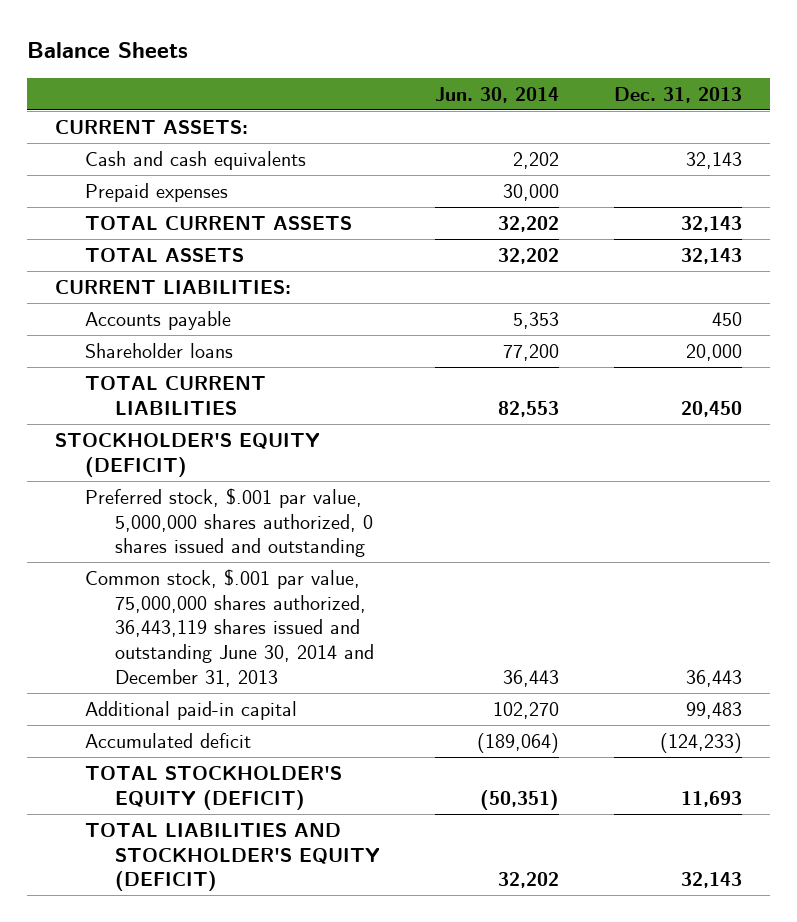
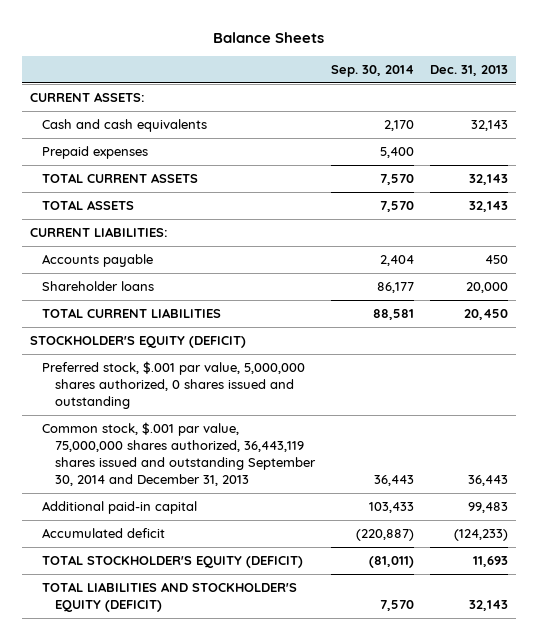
[435,86,560,103] Jun. 30, 2014 -> none
none -> [330,64,414,77] Sep. 30, 2014
[84,568,375,687] Common stock, $.001 par value, 75,000,000 shares authorized, 36,443,119 shares issued and outstanding June 30, 2014 and December 31, 2013 -> [42,422,316,486] Common stock, $.001 par value, 75,000,000 shares authorized, 36,443,119 shares issued and outstanding September 30, 2014 and December 31, 2013

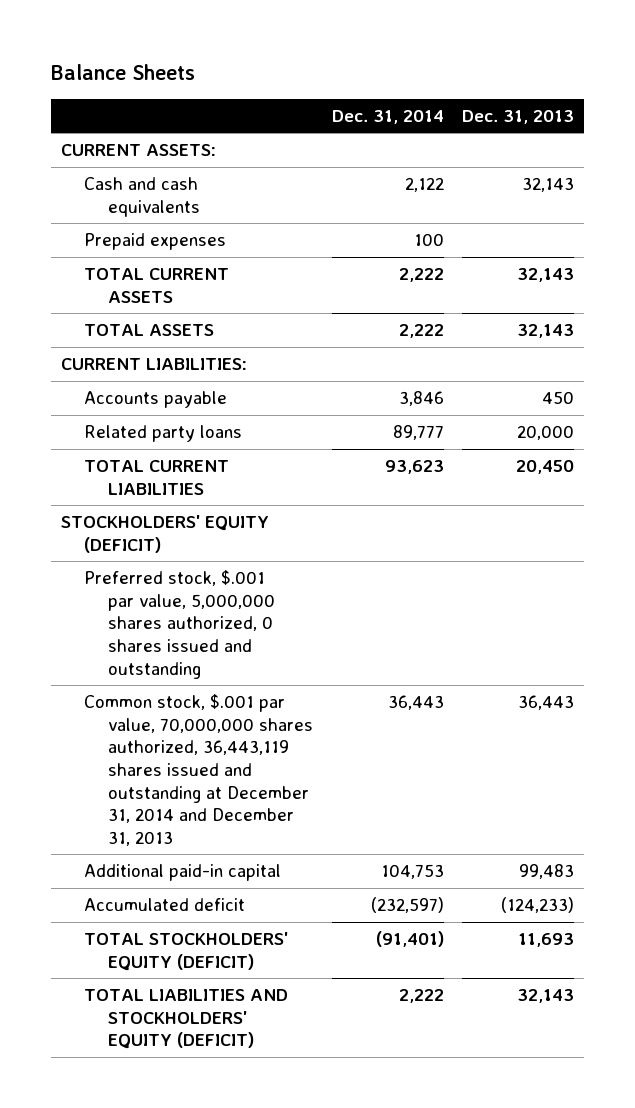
[330,64,414,77] Sep. 30, 2014 -> none
none -> [331,109,444,124] Dec. 31, 2014
[42,281,155,292] Shareholder loans -> [84,425,243,443] Related party loans
[30,336,247,349] STOCKHOLDER'S EQUITY (DEFICIT) -> [60,515,269,553] STOCKHOLDERS' EQUITY (DEFICIT)
[42,422,316,486] Common stock, $.001 par value, 75,000,000 shares authorized, 36,443,119 shares issued and outstanding September 30, 2014 and December 31, 2013 -> [84,694,314,846] Common stock, $.001 par value, 70,000,000 shares authorized, 36,443,119 shares issued and outstanding at December 31, 2014 and December 31, 2013
[42,555,304,569] TOTAL STOCKHOLDER'S EQUITY (DEFICIT) -> [84,932,289,971] TOTAL STOCKHOLDERS' EQUITY (DEFICIT)
[42,582,298,612] TOTAL LIABILITIES AND STOCKHOLDER'S EQUITY (DEFICIT) -> [84,989,289,1050] TOTAL LIABILITIES AND STOCKHOLDERS' EQUITY (DEFICIT)

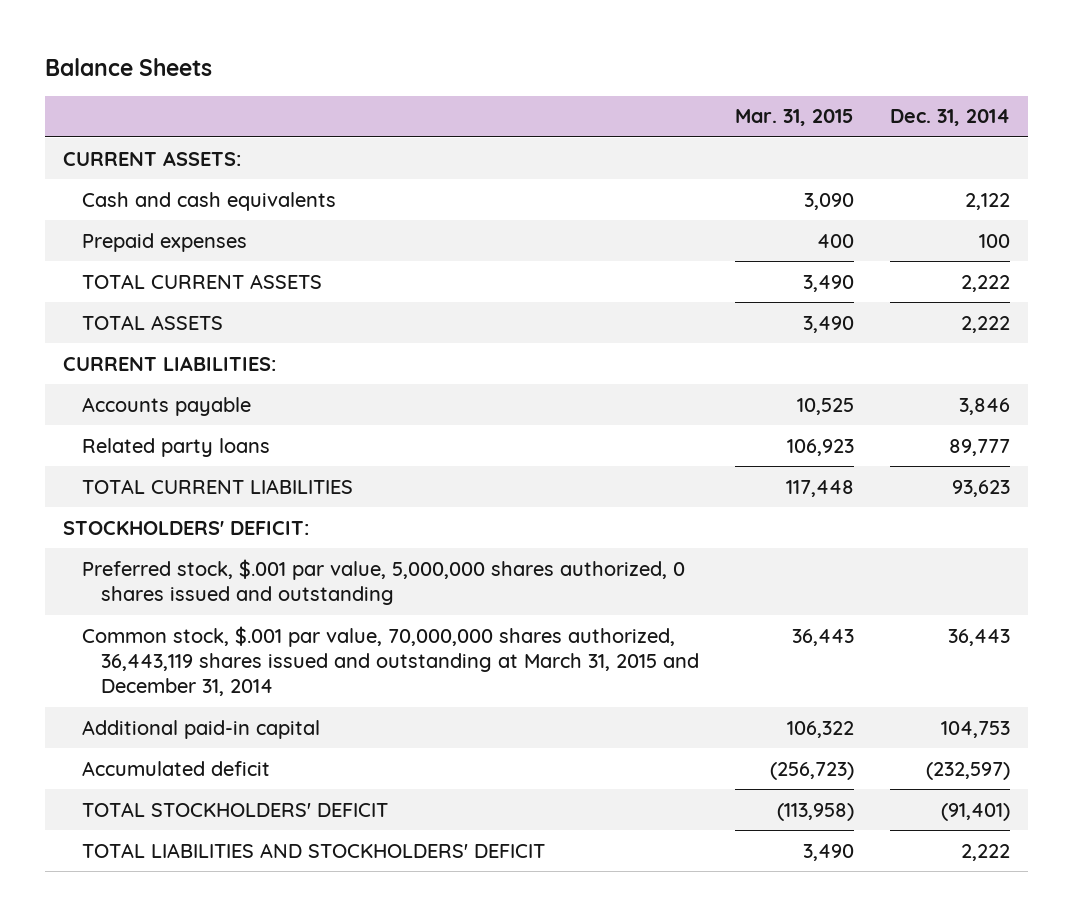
[462,109,575,124] Dec. 31, 2013 -> none
none -> [734,109,854,127] Mar. 31, 2015
[60,515,269,553] STOCKHOLDERS' EQUITY (DEFICIT) -> [62,520,309,535] STOCKHOLDERS' DEFICIT:
[84,694,314,846] Common stock, $.001 par value, 70,000,000 shares authorized, 36,443,119 shares issued and outstanding at December 31, 2014 and December 31, 2013 -> [81,625,700,697] Common stock, $.001 par value, 70,000,000 shares authorized, 36,443,119 shares issued and outstanding at March 31, 2015 and December 31, 2014
[84,932,289,971] TOTAL STOCKHOLDERS' EQUITY (DEFICIT) -> [81,801,388,817] TOTAL STOCKHOLDERS' DEFICIT
[84,989,289,1050] TOTAL LIABILITIES AND STOCKHOLDERS' EQUITY (DEFICIT) -> [81,842,545,858] TOTAL LIABILITIES AND STOCKHOLDERS' DEFICIT

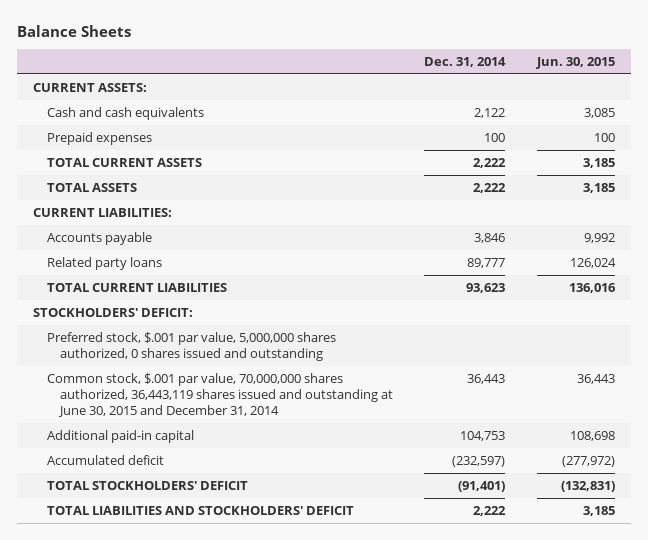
[734,109,854,127] Mar. 31, 2015 -> none
none -> [535,56,615,69] Jun. 30, 2015
[81,625,700,697] Common stock, $.001 par value, 70,000,000 shares authorized, 36,443,119 shares issued and outstanding at March 31, 2015 and December 31, 2014 -> [46,372,393,417] Common stock, $.001 par value, 70,000,000 shares authorized, 36,443,119 shares issued and outstanding at June 30, 2015 and December 31, 2014

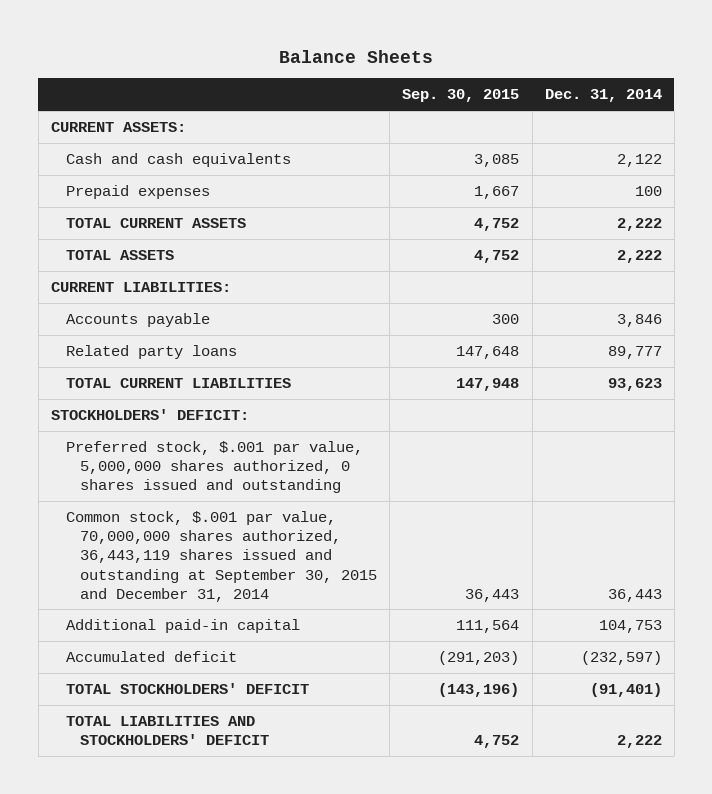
[535,56,615,69] Jun. 30, 2015 -> none
none -> [402,89,520,103] Sep. 30, 2015
[46,372,393,417] Common stock, $.001 par value, 70,000,000 shares authorized, 36,443,119 shares issued and outstanding at June 30, 2015 and December 31, 2014 -> [65,511,378,602] Common stock, $.001 par value, 70,000,000 shares authorized, 36,443,119 shares issued and outstanding at September 30, 2015 and December 31, 2014

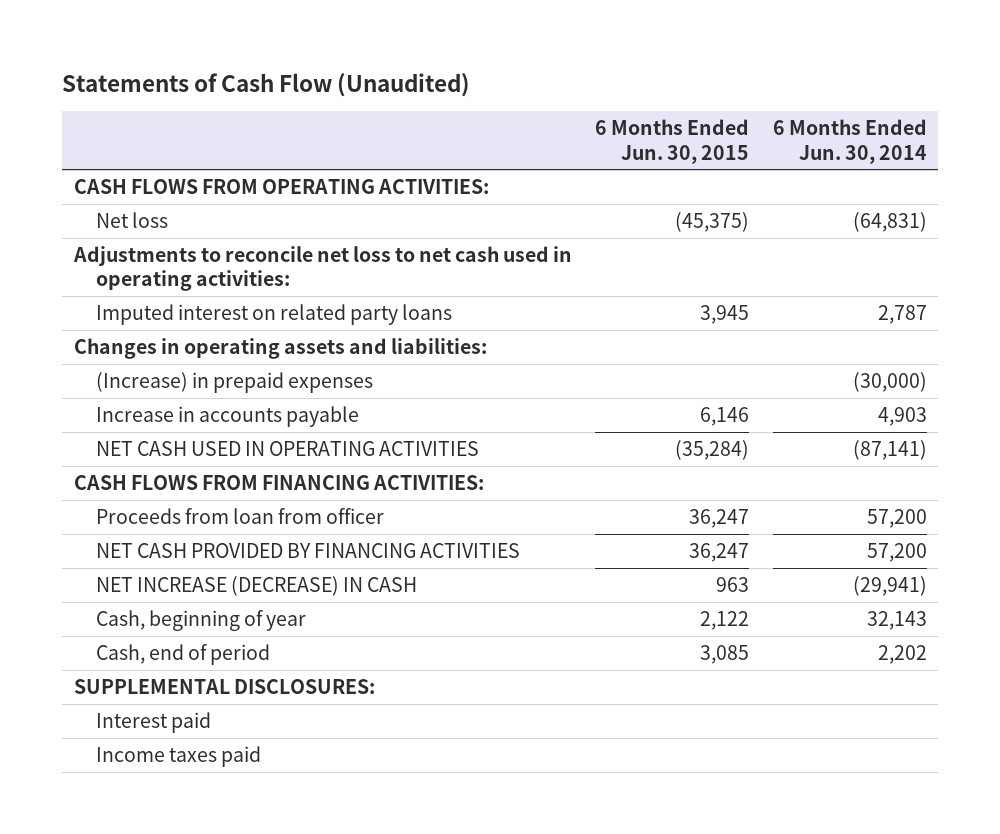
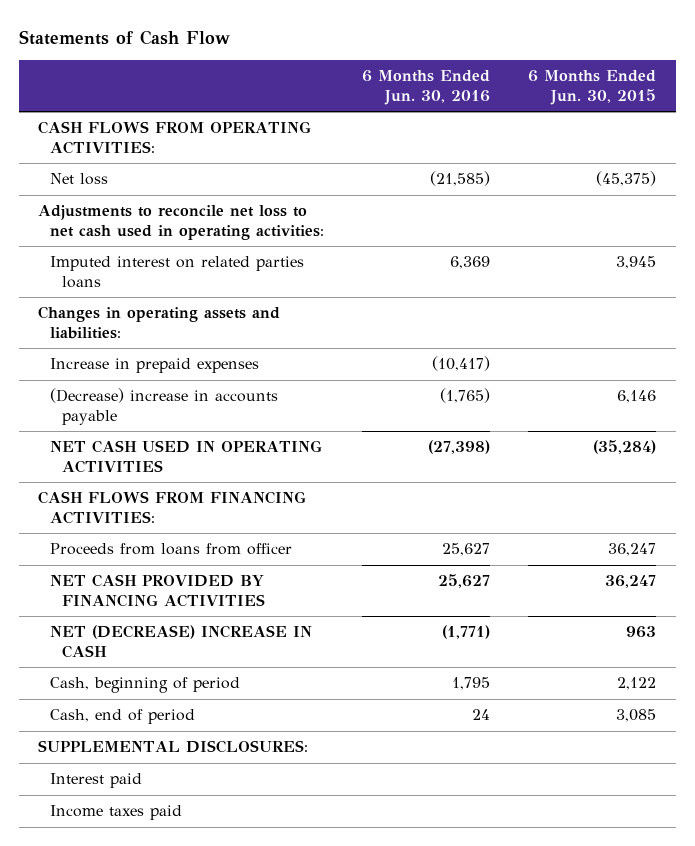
[61,72,470,97] Statements of Cash Flow (Unaudited) -> [19,29,231,45] Statements of Cash Flow
[772,119,927,164] 6 Months Ended Jun. 30, 2014 -> none
none -> [362,69,491,105] 6 Months Ended Jun. 30, 2016
[96,303,453,325] Imputed interest on related party loans -> [49,256,304,289] Imputed interest on related parties loans
[96,371,374,393] (Increase) in prepaid expenses -> [49,358,259,374] Increase in prepaid expenses
[96,405,360,427] Increase in accounts payable -> [49,388,278,426] (Decrease) increase in accounts payable
[96,507,385,524] Proceeds from loan from officer -> [49,543,292,556] Proceeds from loans from officer
[96,575,418,596] NET INCREASE (DECREASE) IN CASH -> [49,625,312,659] NET (DECREASE) INCREASE IN CASH
[96,609,307,631] Cash, beginning of year -> [49,677,240,694] Cash, beginning of period

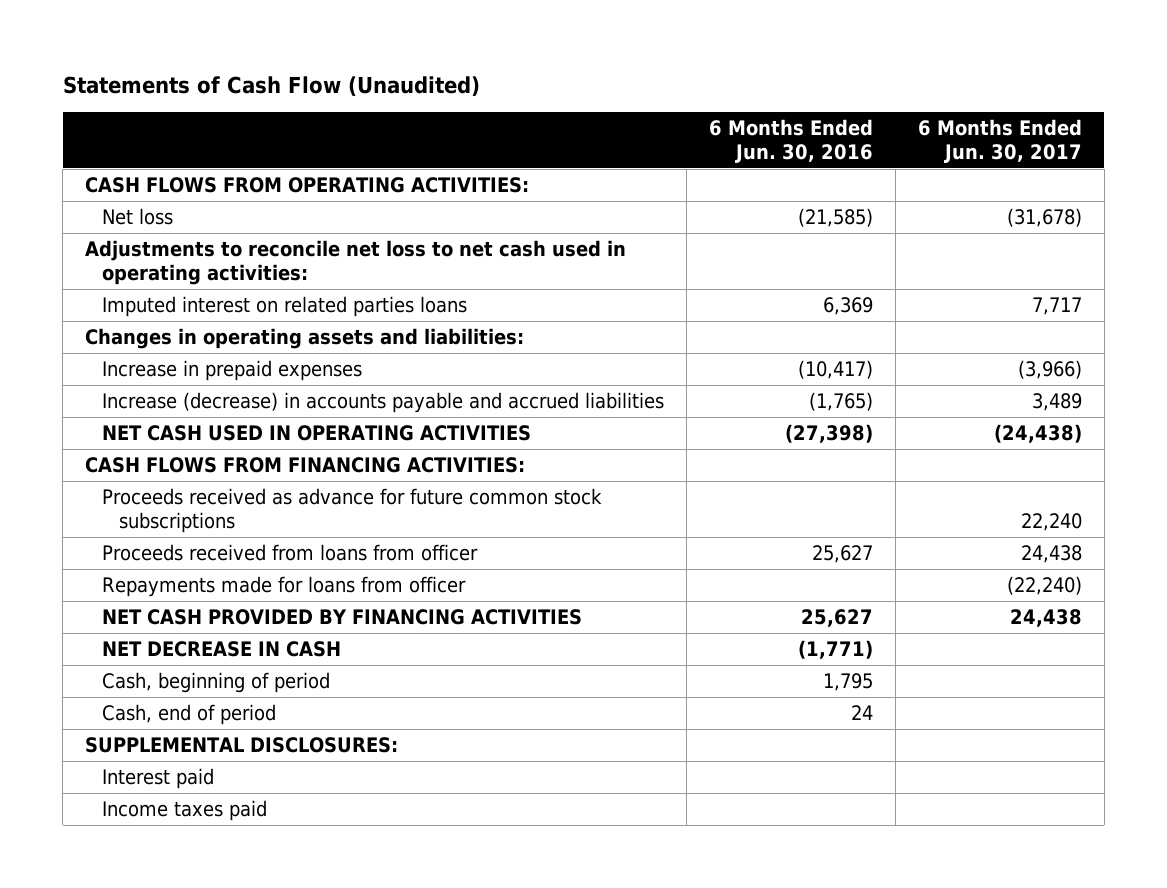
[19,29,231,45] Statements of Cash Flow -> [62,75,480,96] Statements of Cash Flow (Unaudited)
[528,69,657,105] 6 Months Ended Jun. 30, 2015 -> none
none -> [917,119,1082,163] 6 Months Ended Jun. 30, 2017
[49,388,278,426] (Decrease) increase in accounts payable -> [101,391,664,413] Increase (decrease) in accounts payable and accrued liabilities
none -> [101,487,602,533] Proceeds received as advance for future common stock subscriptions
[49,543,292,556] Proceeds from loans from officer -> [101,543,478,561] Proceeds received from loans from officer
none -> [101,575,466,597] Repayments made for loans from officer
[49,625,312,659] NET (DECREASE) INCREASE IN CASH -> [101,640,341,657] NET DECREASE IN CASH

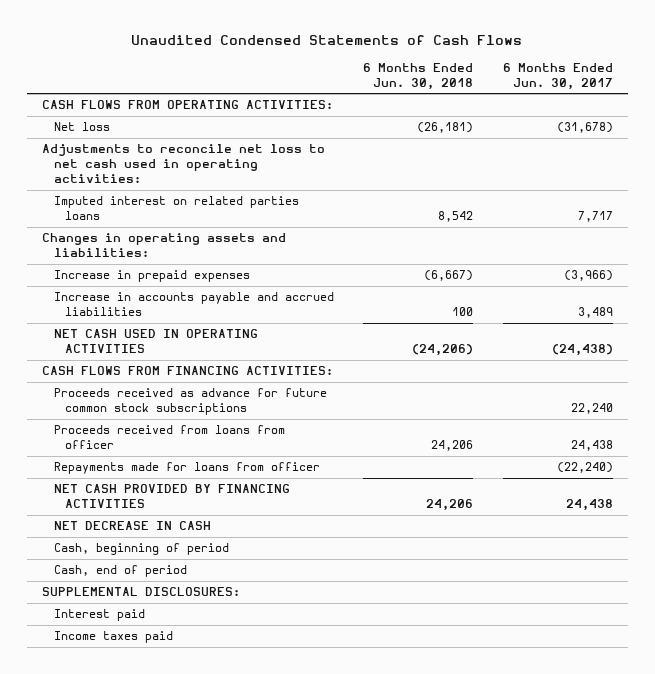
[62,75,480,96] Statements of Cash Flow (Unaudited) -> [131,35,523,46] Unaudited Condensed Statements of Cash Flows
[708,119,873,163] 6 Months Ended Jun. 30, 2016 -> none
none -> [363,63,474,90] 6 Months Ended Jun. 30, 2018
[101,391,664,413] Increase (decrease) in accounts payable and accrued liabilities -> [53,292,334,317] Increase in accounts payable and accrued liabilities

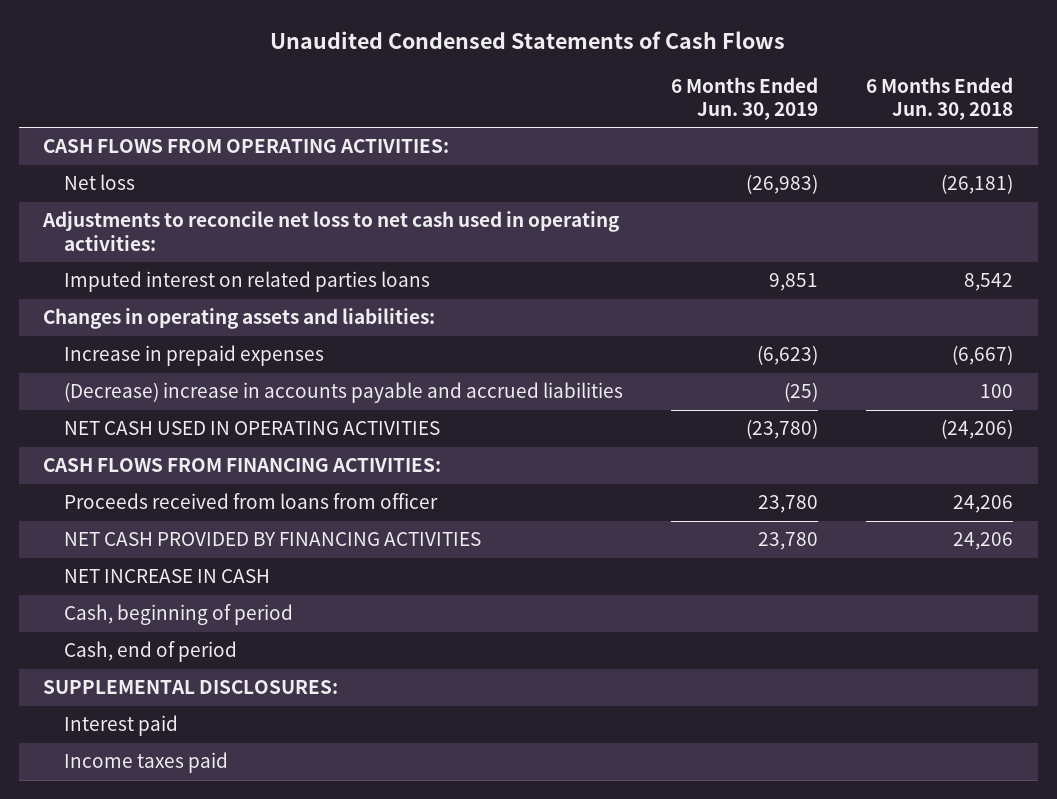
[502,63,613,90] 6 Months Ended Jun. 30, 2017 -> none
none -> [671,76,819,121] 6 Months Ended Jun. 30, 2019
[53,292,334,317] Increase in accounts payable and accrued liabilities -> [63,382,623,404] (Decrease) increase in accounts payable and accrued liabilities
[53,388,327,416] Proceeds received as advance for future common stock subscriptions -> none
[53,462,320,475] Repayments made for loans from officer -> none
[53,521,211,531] NET DECREASE IN CASH -> [63,569,270,584] NET INCREASE IN CASH

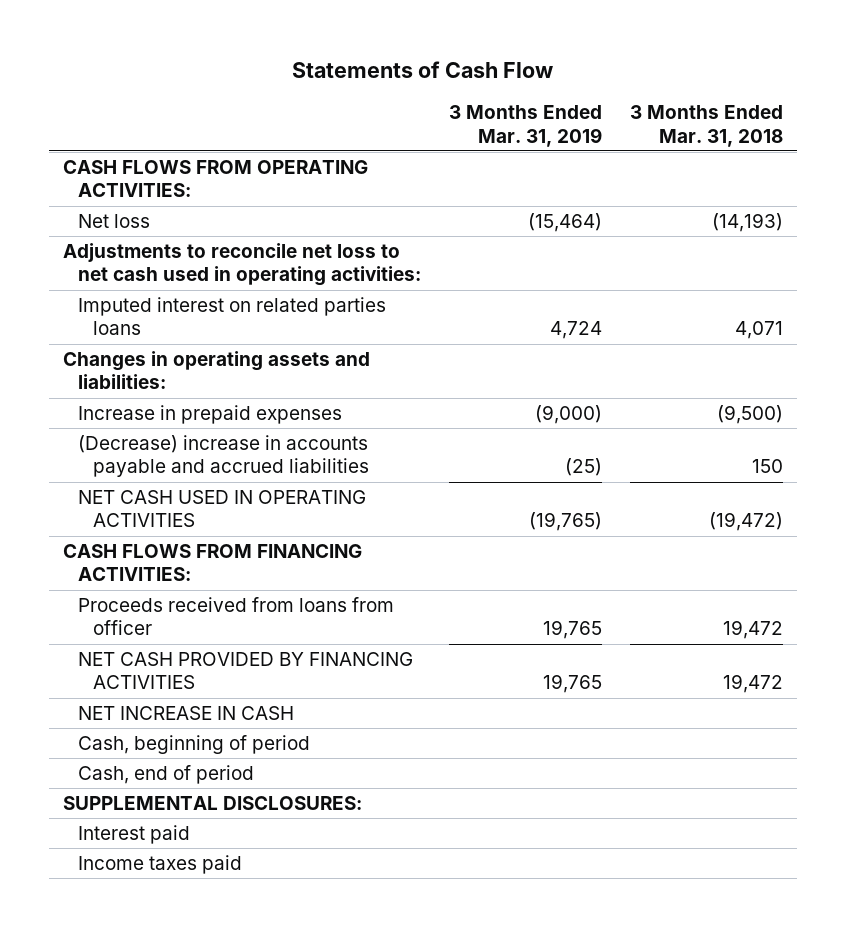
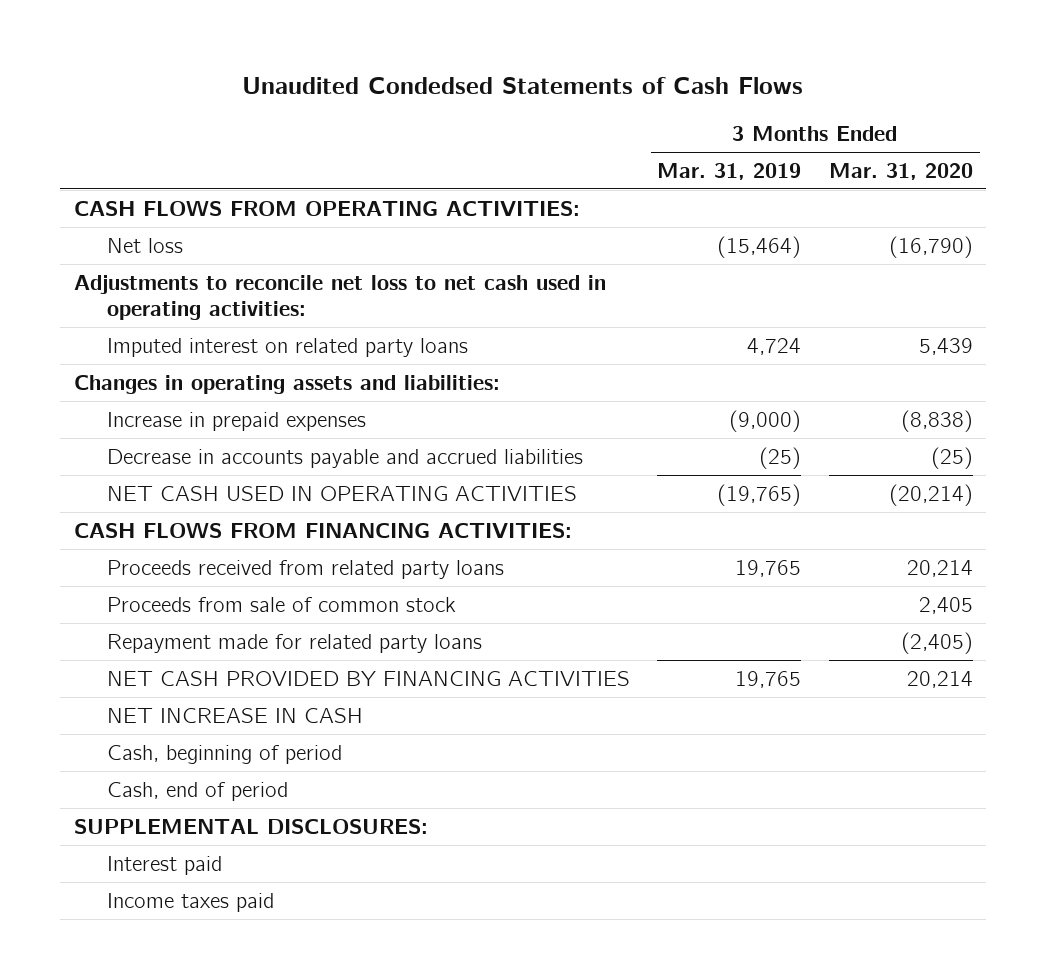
[292,61,554,79] Statements of Cash Flow -> [242,76,804,94] Unaudited Condedsed Statements of Cash Flows
[629,105,783,147] 3 Months Ended Mar. 31, 2018 -> none
none -> [828,162,973,180] Mar. 31, 2020
[78,296,387,336] Imputed interest on related parties loans -> [107,337,469,357] Imputed interest on related party loans
[78,434,369,478] (Decrease) increase in accounts payable and accrued liabilities -> [107,448,584,468] Decrease in accounts payable and accrued liabilities
[78,596,395,636] Proceeds received from loans from officer -> [107,559,505,579] Proceeds received from related party loans
none -> [107,596,457,612] Proceeds from sale of common stock
none -> [107,633,483,653] Repayment made for related party loans

